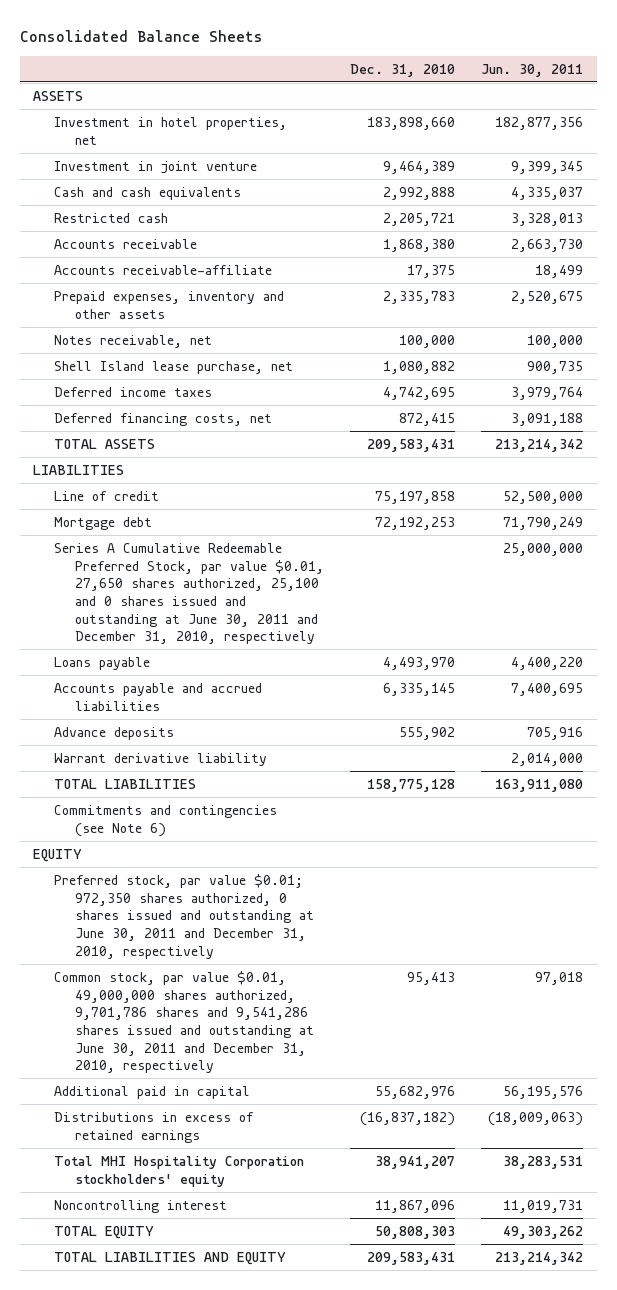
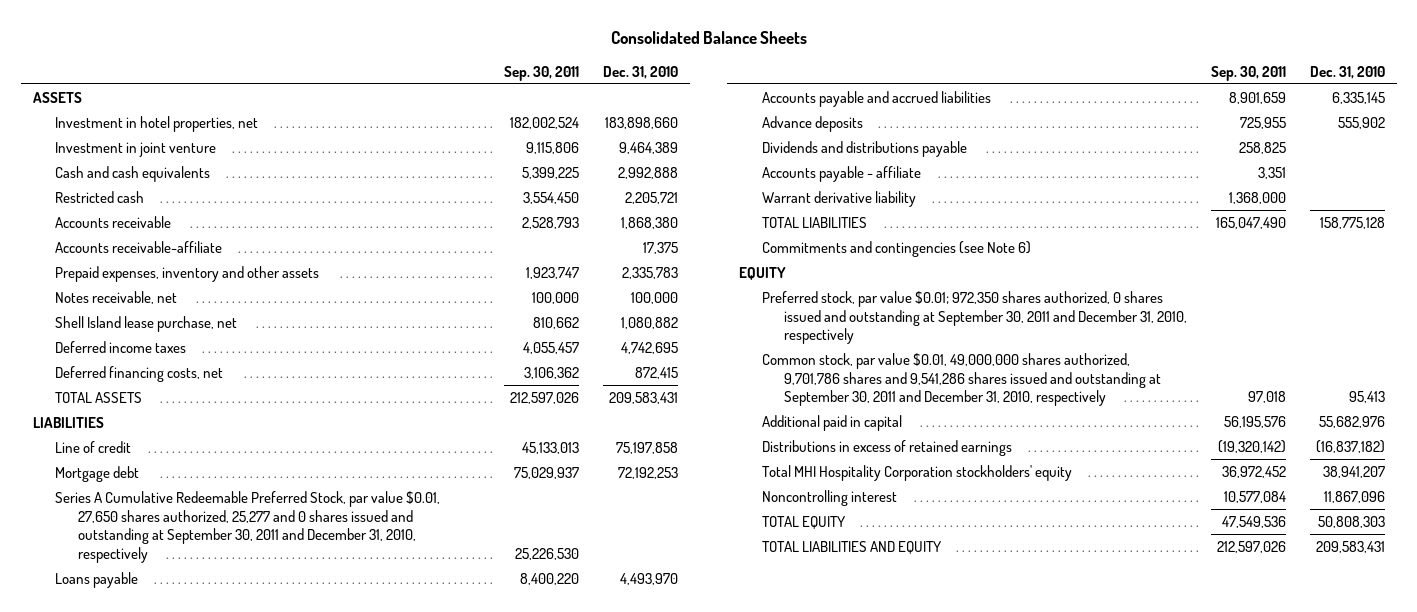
[481,63,584,77] Jun. 30, 2011 -> none
none -> [504,65,580,81] Sep. 30, 2011
[53,542,324,645] Series A Cumulative Redeemable Preferred Stock, par value $0.01, 27,650 shares authorized, 25,100 and 0 shares issued and outstanding at June 30, 2011 and December 31, 2010, respectively -> [55,490,441,564] Series A Cumulative Redeemable Preferred Stock, par value $0.01, 27,650 shares authorized, 25,277 and 0 shares issued and outstanding at September 30, 2011 and December 31, 2010, respectively
none -> [761,140,967,157] Dividends and distributions payable
none -> [761,165,921,182] Accounts payable - affiliate
[53,873,314,959] Preferred stock, par value $0.01; 972,350 shares authorized, 0 shares issued and outstanding at June 30, 2011 and December 31, 2010, respectively -> [761,290,1188,345] Preferred stock, par value $0.01; 972,350 shares authorized, 0 shares issued and outstanding at September 30, 2011 and December 31, 2010, respectively
[53,970,314,1074] Common stock, par value $0.01, 49,000,000 shares authorized, 9,701,786 shares and 9,541,286 shares issued and outstanding at June 30, 2011 and December 31, 2010, respectively -> [761,352,1162,407] Common stock, par value $0.01, 49,000,000 shares authorized, 9,701,786 shares and 9,541,286 shares issued and outstanding at September 30, 2011 and December 31, 2010, respectively

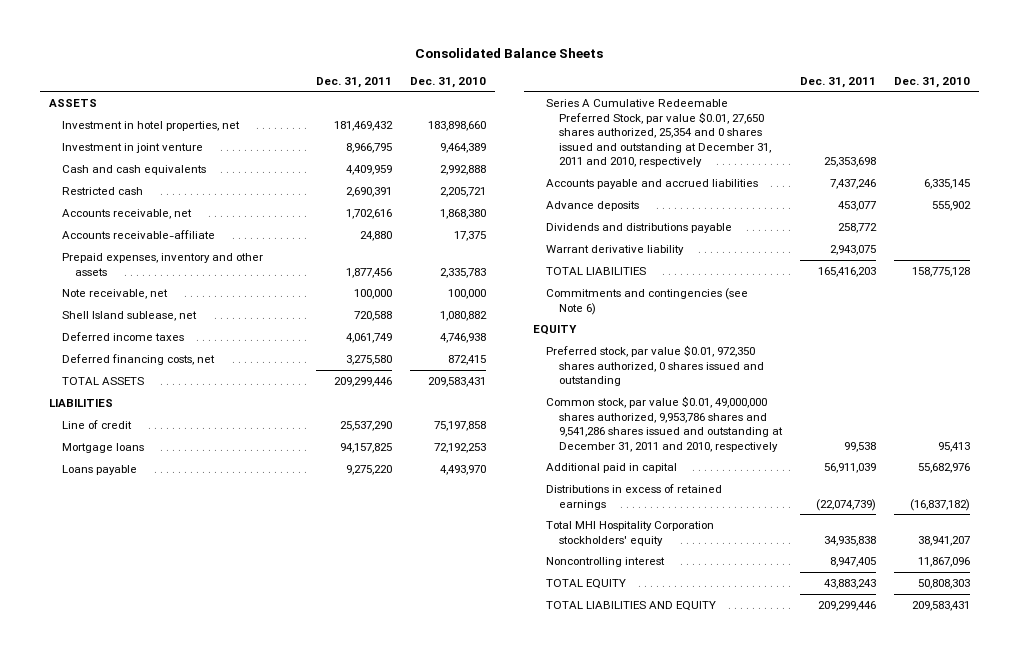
[504,65,580,81] Sep. 30, 2011 -> none
none -> [316,76,393,88] Dec. 31, 2011
[55,215,172,228] Accounts receivable -> [61,209,192,220] Accounts receivable, net
[55,290,178,304] Notes receivable, net -> [61,289,168,300] Note receivable, net
[55,315,238,332] Shell Island lease purchase, net -> [61,311,197,322] Shell Island sublease, net
[621,341,679,354] 4,742,695 -> [439,333,486,344] 4,746,938
[55,490,441,564] Series A Cumulative Redeemable Preferred Stock, par value $0.01, 27,650 shares authorized, 25,277 and 0 shares issued and outstanding at September 30, 2011 and December 31, 2010, respectively -> none
[55,465,140,482] Mortgage debt -> [61,443,144,454] Mortgage loans
none -> [546,99,772,168] Series A Cumulative Redeemable Preferred Stock, par value $0.01, 27,650 shares authorized, 25,354 and 0 shares issued and outstanding at December 31, 2011 and 2010, respectively
[761,165,921,182] Accounts payable - affiliate -> none
[761,290,1188,345] Preferred stock, par value $0.01; 972,350 shares authorized, 0 shares issued and outstanding at September 30, 2011 and December 31, 2010, respectively -> [546,345,765,387] Preferred stock, par value $0.01, 972,350 shares authorized, 0 shares issued and outstanding
[761,352,1162,407] Common stock, par value $0.01, 49,000,000 shares authorized, 9,701,786 shares and 9,541,286 shares issued and outstanding at September 30, 2011 and December 31, 2010, respectively -> [546,396,784,452] Common stock, par value $0.01, 49,000,000 shares authorized, 9,953,786 shares and 9,541,286 shares issued and outstanding at December 31, 2011 and 2010, respectively

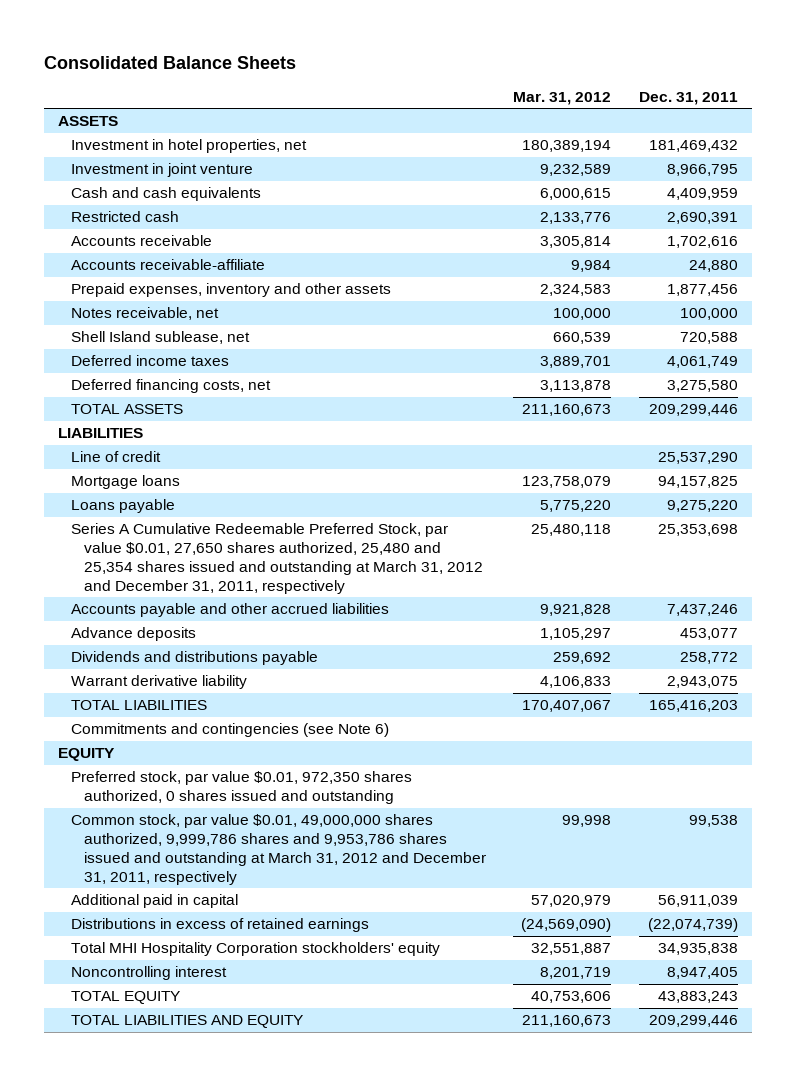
[409,76,486,88] Dec. 31, 2010 -> none
none -> [513,91,612,105] Mar. 31, 2012
[61,209,192,220] Accounts receivable, net -> [70,235,212,247] Accounts receivable
[61,289,168,300] Note receivable, net -> [70,307,219,321] Notes receivable, net
[546,99,772,168] Series A Cumulative Redeemable Preferred Stock, par value $0.01, 27,650 shares authorized, 25,354 and 0 shares issued and outstanding at December 31, 2011 and 2010, respectively -> [70,523,483,594] Series A Cumulative Redeemable Preferred Stock, par value $0.01, 27,650 shares authorized, 25,480 and 25,354 shares issued and outstanding at March 31, 2012 and December 31, 2011, respectively
[546,179,759,190] Accounts payable and accrued liabilities -> [70,603,389,618] Accounts payable and other accrued liabilities
[546,396,784,452] Common stock, par value $0.01, 49,000,000 shares authorized, 9,953,786 shares and 9,541,286 shares issued and outstanding at December 31, 2011 and 2010, respectively -> [70,814,486,885] Common stock, par value $0.01, 49,000,000 shares authorized, 9,999,786 shares and 9,953,786 shares issued and outstanding at March 31, 2012 and December 31, 2011, respectively

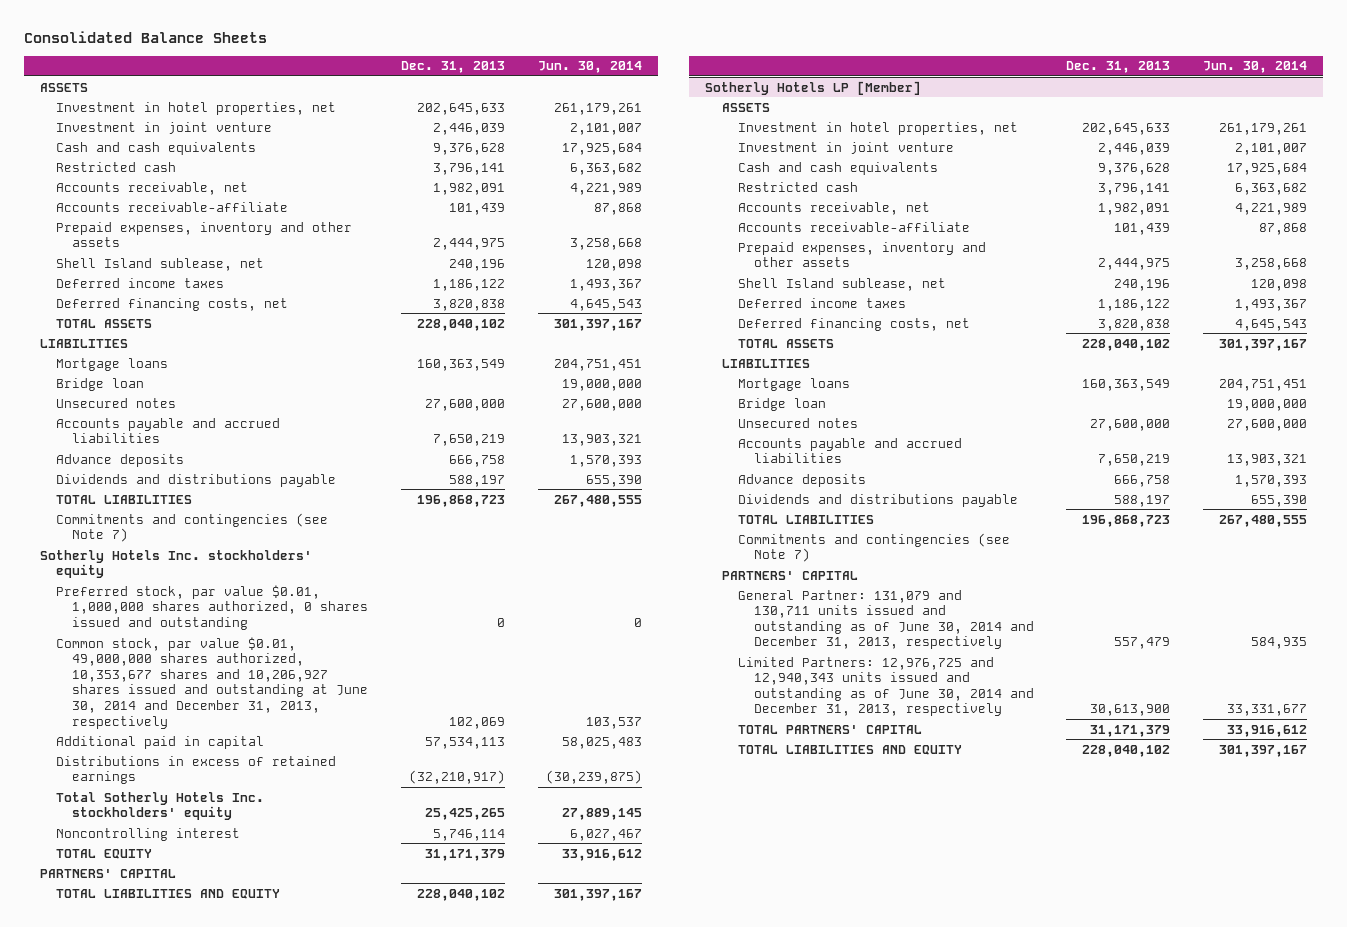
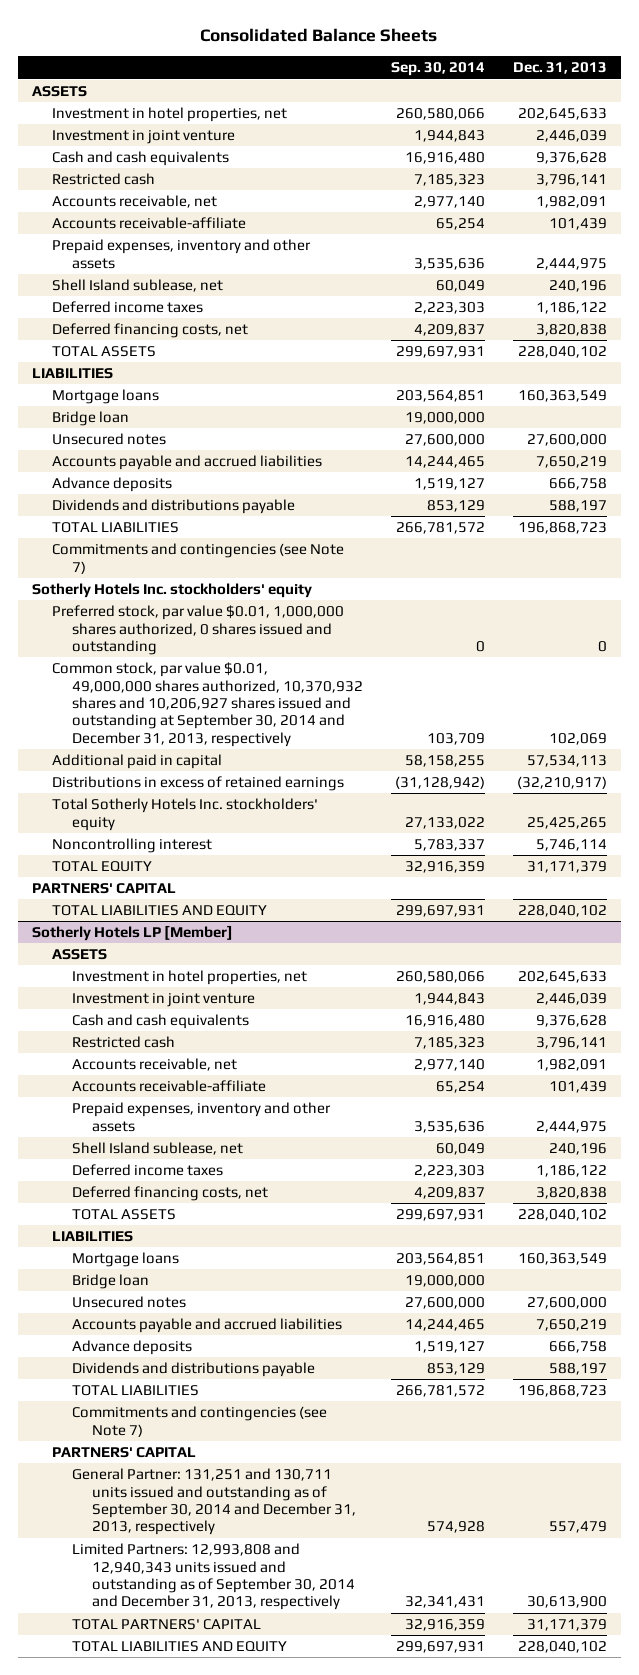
[537,61,642,74] Jun. 30, 2014 -> none
none -> [391,62,486,77] Sep. 30, 2014
[56,636,369,729] Common stock, par value $0.01, 49,000,000 shares authorized, 10,353,677 shares and 10,206,927 shares issued and outstanding at June 30, 2014 and December 31, 2013, respectively -> [51,662,363,747] Common stock, par value $0.01, 49,000,000 shares authorized, 10,370,932 shares and 10,206,927 shares issued and outstanding at September 30, 2014 and December 31, 2013, respectively
[737,589,1034,650] General Partner: 131,079 and 130,711 units issued and outstanding as of June 30, 2014 and December 31, 2013, respectively -> [71,1468,357,1536] General Partner: 131,251 and 130,711 units issued and outstanding as of September 30, 2014 and December 31, 2013, respectively
[737,656,1034,717] Limited Partners: 12,976,725 and 12,940,343 units issued and outstanding as of June 30, 2014 and December 31, 2013, respectively -> [71,1543,356,1611] Limited Partners: 12,993,808 and 12,940,343 units issued and outstanding as of September 30, 2014 and December 31, 2013, respectively

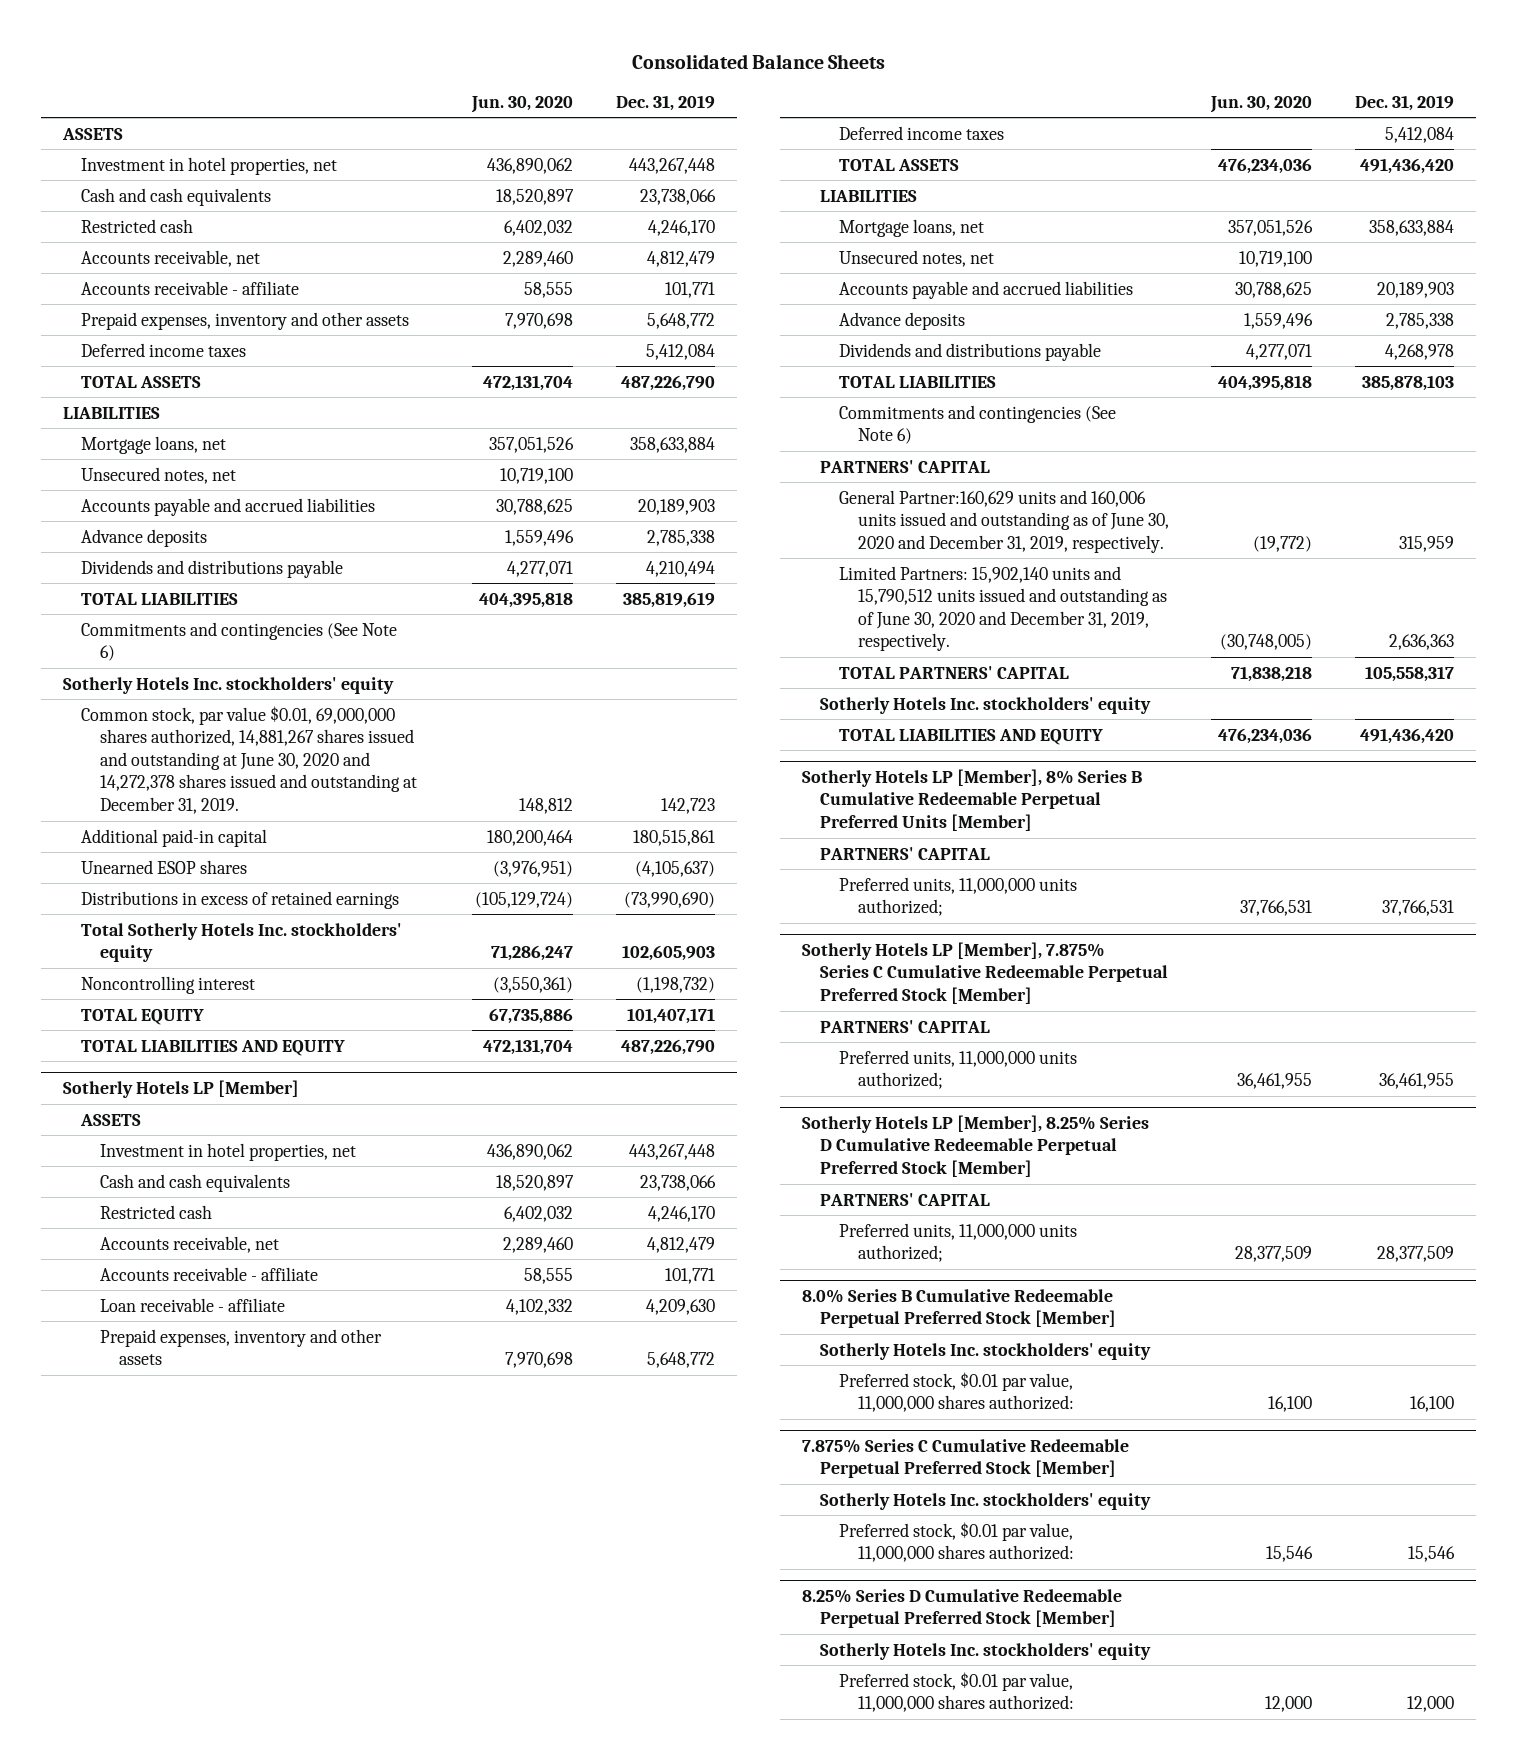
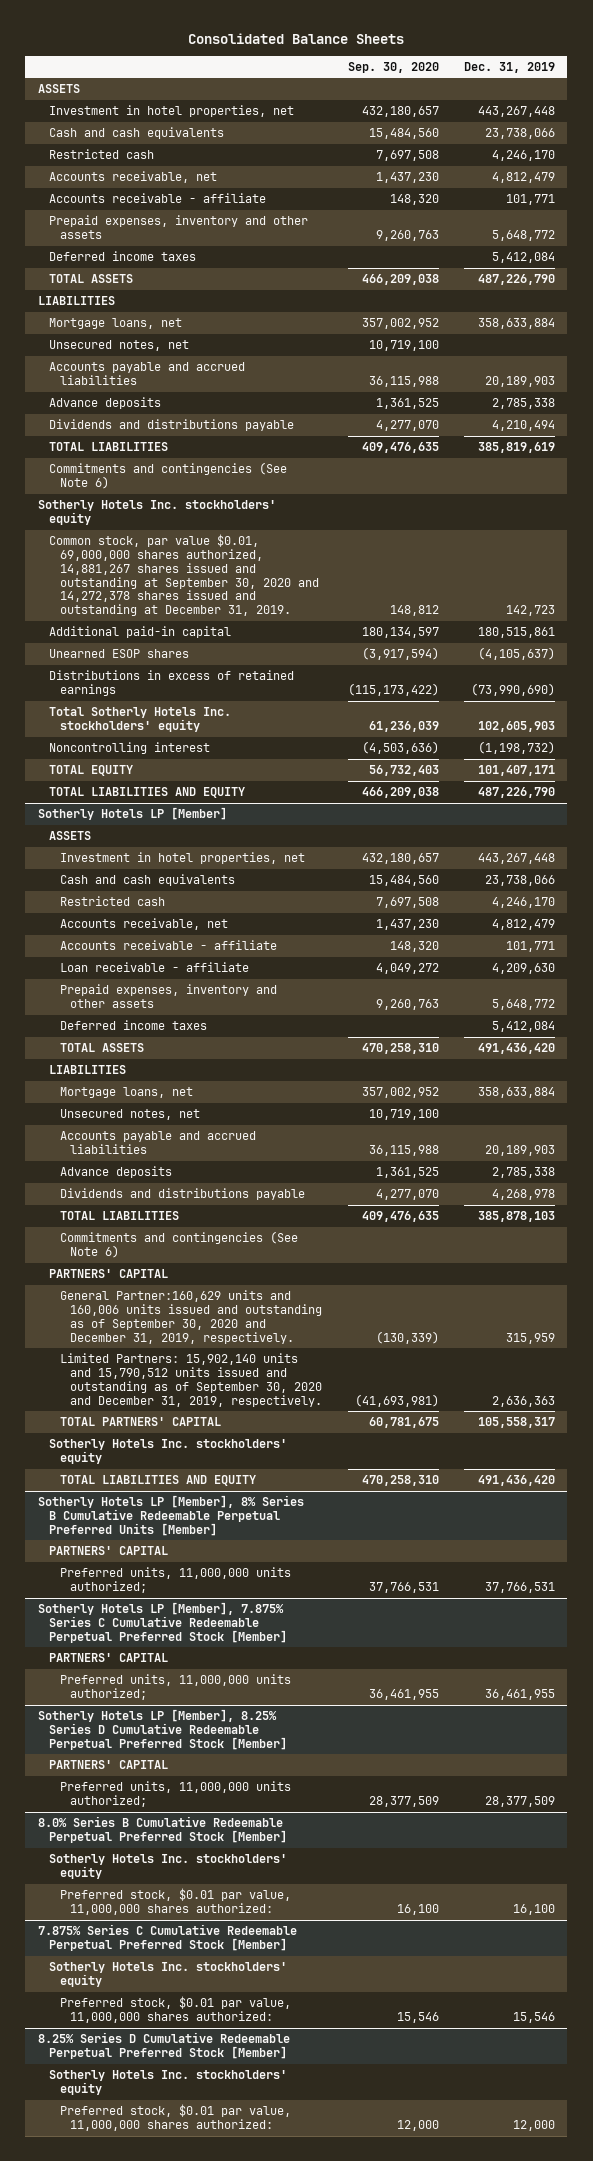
[471,95,574,113] Jun. 30, 2020 -> none
none -> [347,61,439,73] Sep. 30, 2020
[81,705,418,814] Common stock, par value $0.01, 69,000,000 shares authorized, 14,881,267 shares issued and outstanding at June 30, 2020 and 14,272,378 shares issued and outstanding at December 31, 2019. -> [48,534,319,617] Common stock, par value $0.01, 69,000,000 shares authorized, 14,881,267 shares issued and outstanding at September 30, 2020 and 14,272,378 shares issued and outstanding at December 31, 2019.
[839,489,1169,553] General Partner:160,629 units and 160,006 units issued and outstanding as of June 30, 2020 and December 31, 2019, respectively. -> [59,1290,323,1344] General Partner:160,629 units and 160,006 units issued and outstanding as of September 30, 2020 and December 31, 2019, respectively.
[839,565,1167,652] Limited Partners: 15,902,140 units and 15,790,512 units issued and outstanding as of June 30, 2020 and December 31, 2019, respectively. -> [59,1353,323,1407] Limited Partners: 15,902,140 units and 15,790,512 units issued and outstanding as of September 30, 2020 and December 31, 2019, respectively.

